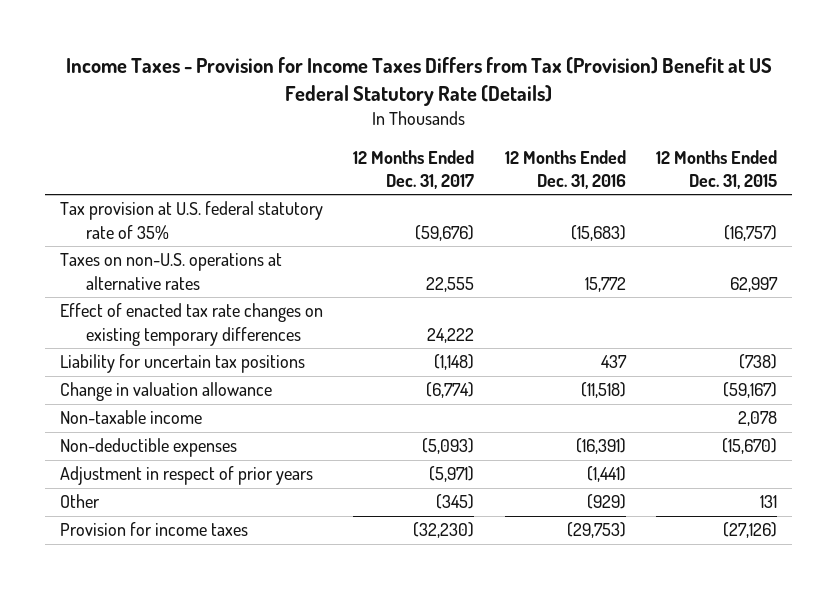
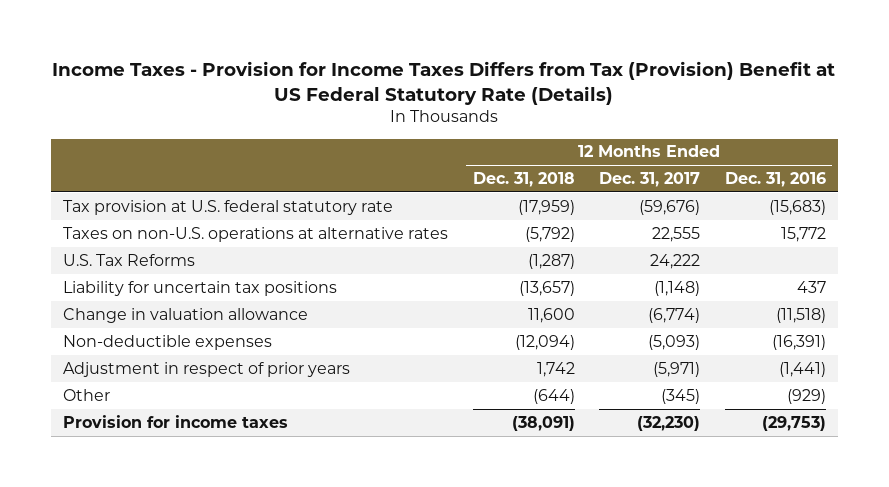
[655,149,777,190] 12 Months Ended Dec. 31, 2015 -> none
none -> [472,171,575,187] Dec. 31, 2018
[60,201,324,240] Tax provision at U.S. federal statutory rate of 35% -> [63,199,394,215] Tax provision at U.S. federal statutory rate
[60,303,324,346] Effect of enacted tax rate changes on existing temporary differences -> [63,253,196,266] U.S. Tax Reforms
[60,410,203,425] Non-taxable income -> none

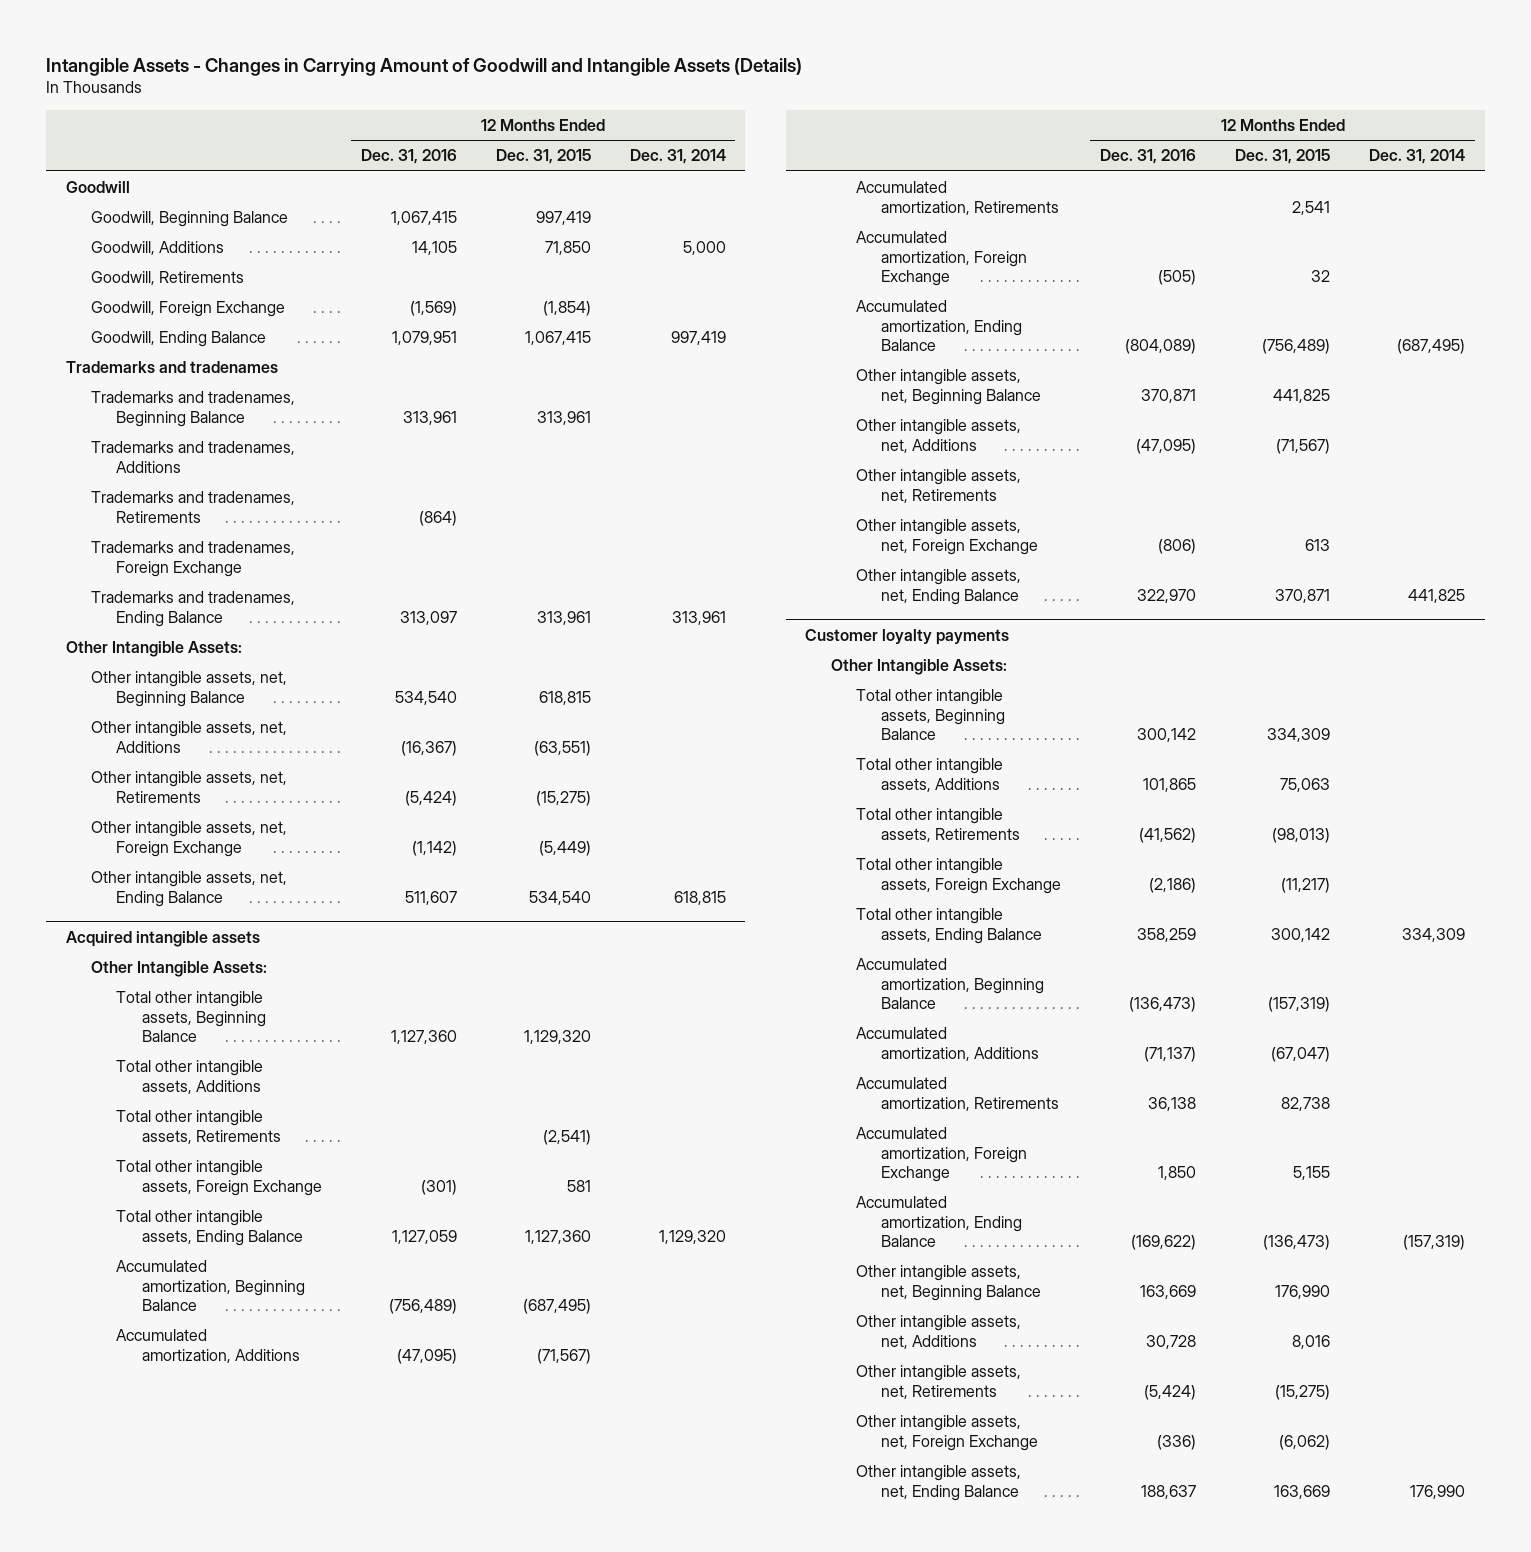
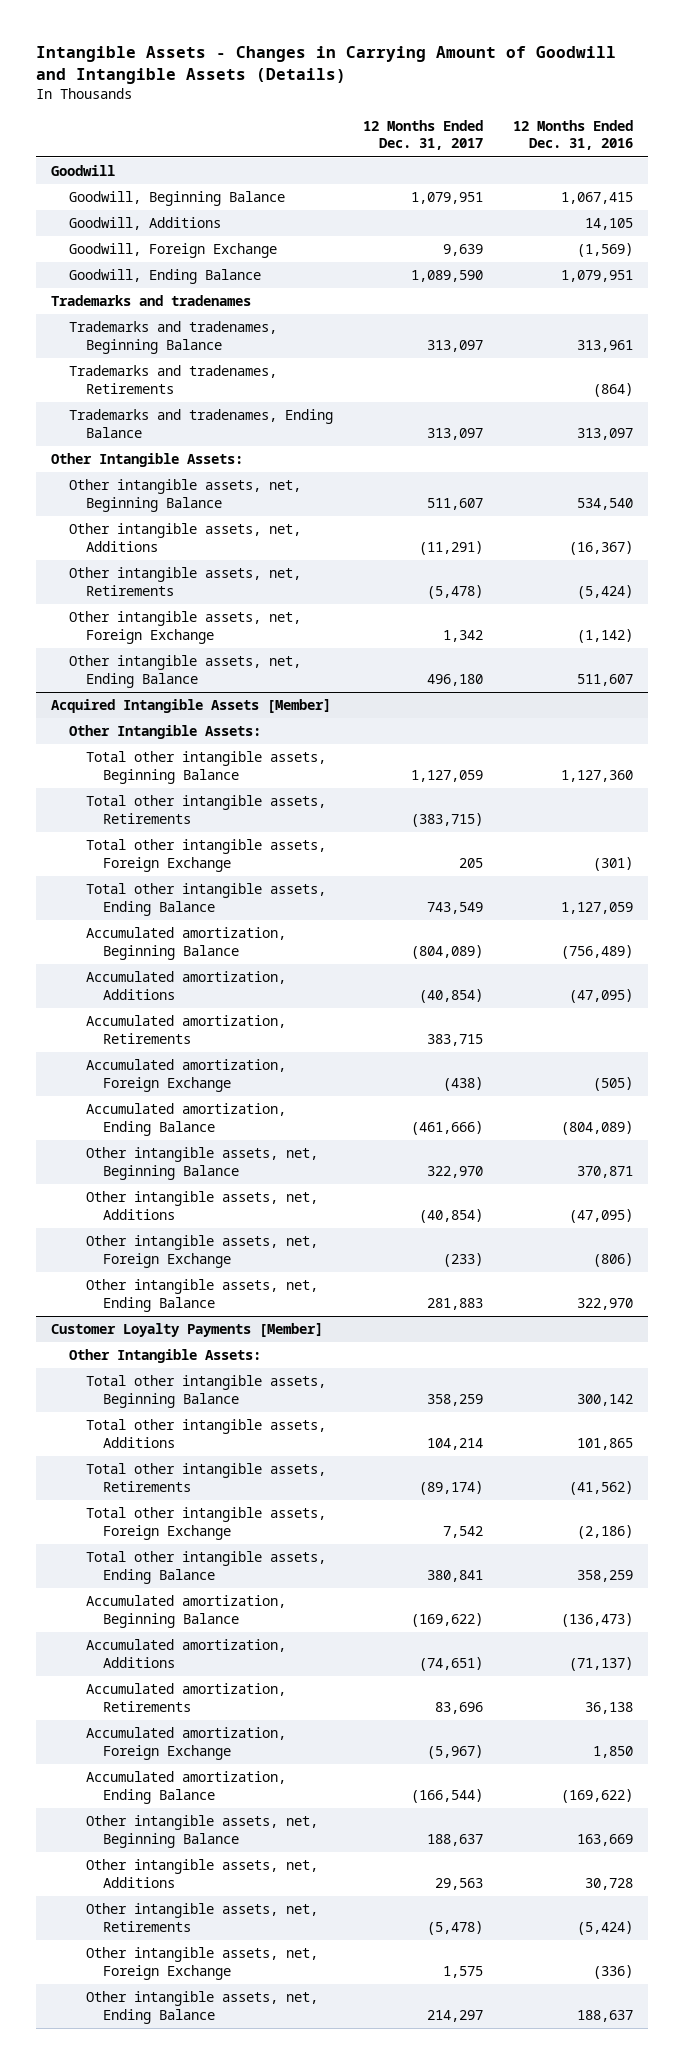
[495,149,591,165] Dec. 31, 2015 -> none
[629,149,726,165] Dec. 31, 2014 -> none
none -> [362,120,483,151] 12 Months Ended Dec. 31, 2017
[91,271,245,286] Goodwill, Retirements -> none
[91,441,296,473] Trademarks and tradenames, Additions -> none
[91,541,296,577] Trademarks and tradenames, Foreign Exchange -> none
[65,930,260,947] Acquired intangible assets -> [51,699,332,714] Acquired Intangible Assets [Member]
[116,1060,264,1094] Total other intangible assets, Additions -> none
[855,469,1021,503] Other intangible assets, net, Retirements -> none
[805,628,1010,645] Customer loyalty payments -> [51,1323,324,1338] Customer Loyalty Payments [Member]

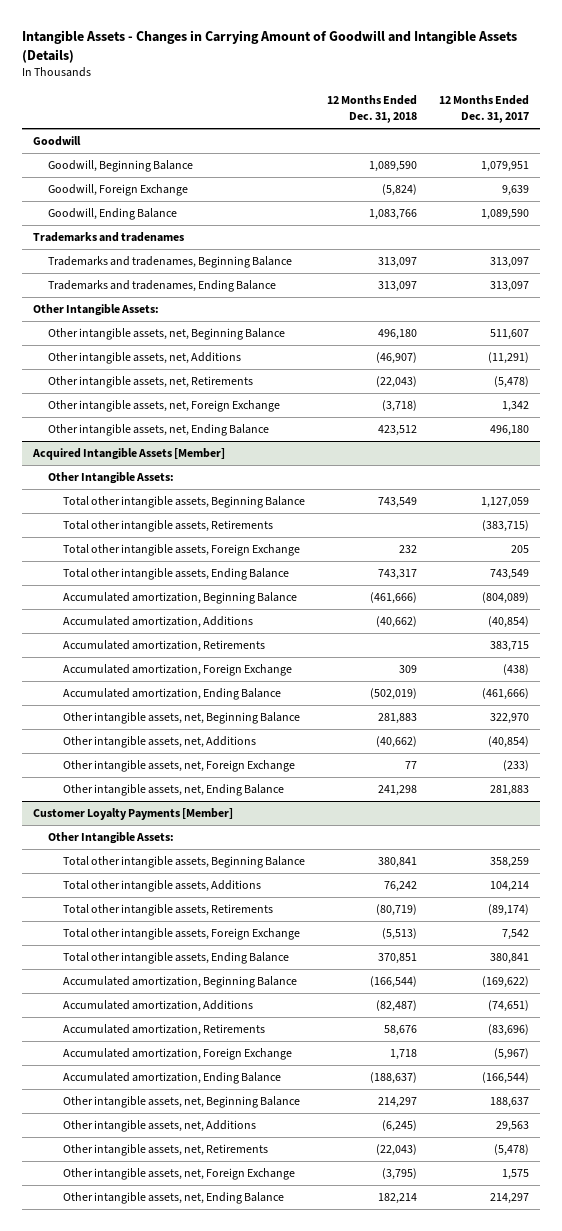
[512,120,633,151] 12 Months Ended Dec. 31, 2016 -> none
none -> [327,95,418,123] 12 Months Ended Dec. 31, 2018
[68,217,221,231] Goodwill, Additions -> none
[68,365,277,394] Trademarks and tradenames, Retirements -> none
[434,1701,483,1714] 83,696 -> [488,1024,530,1037] (83,696)

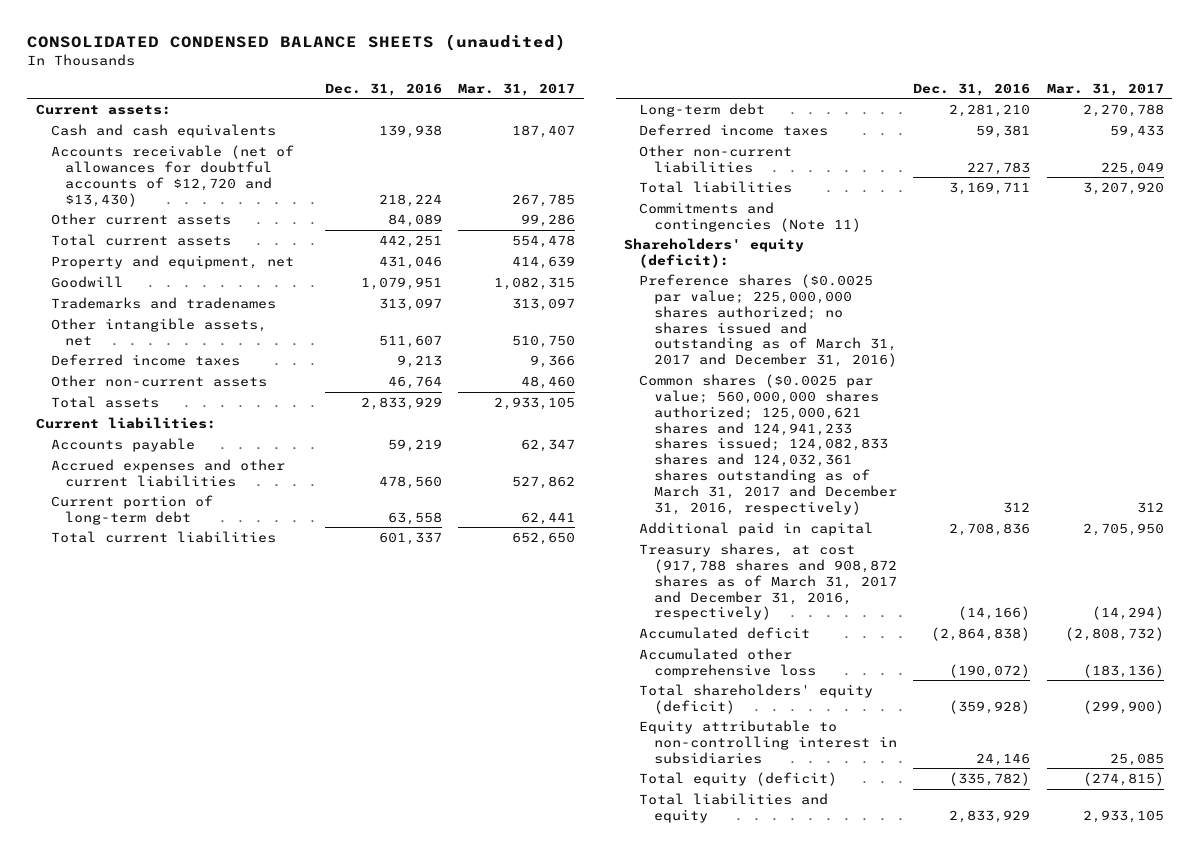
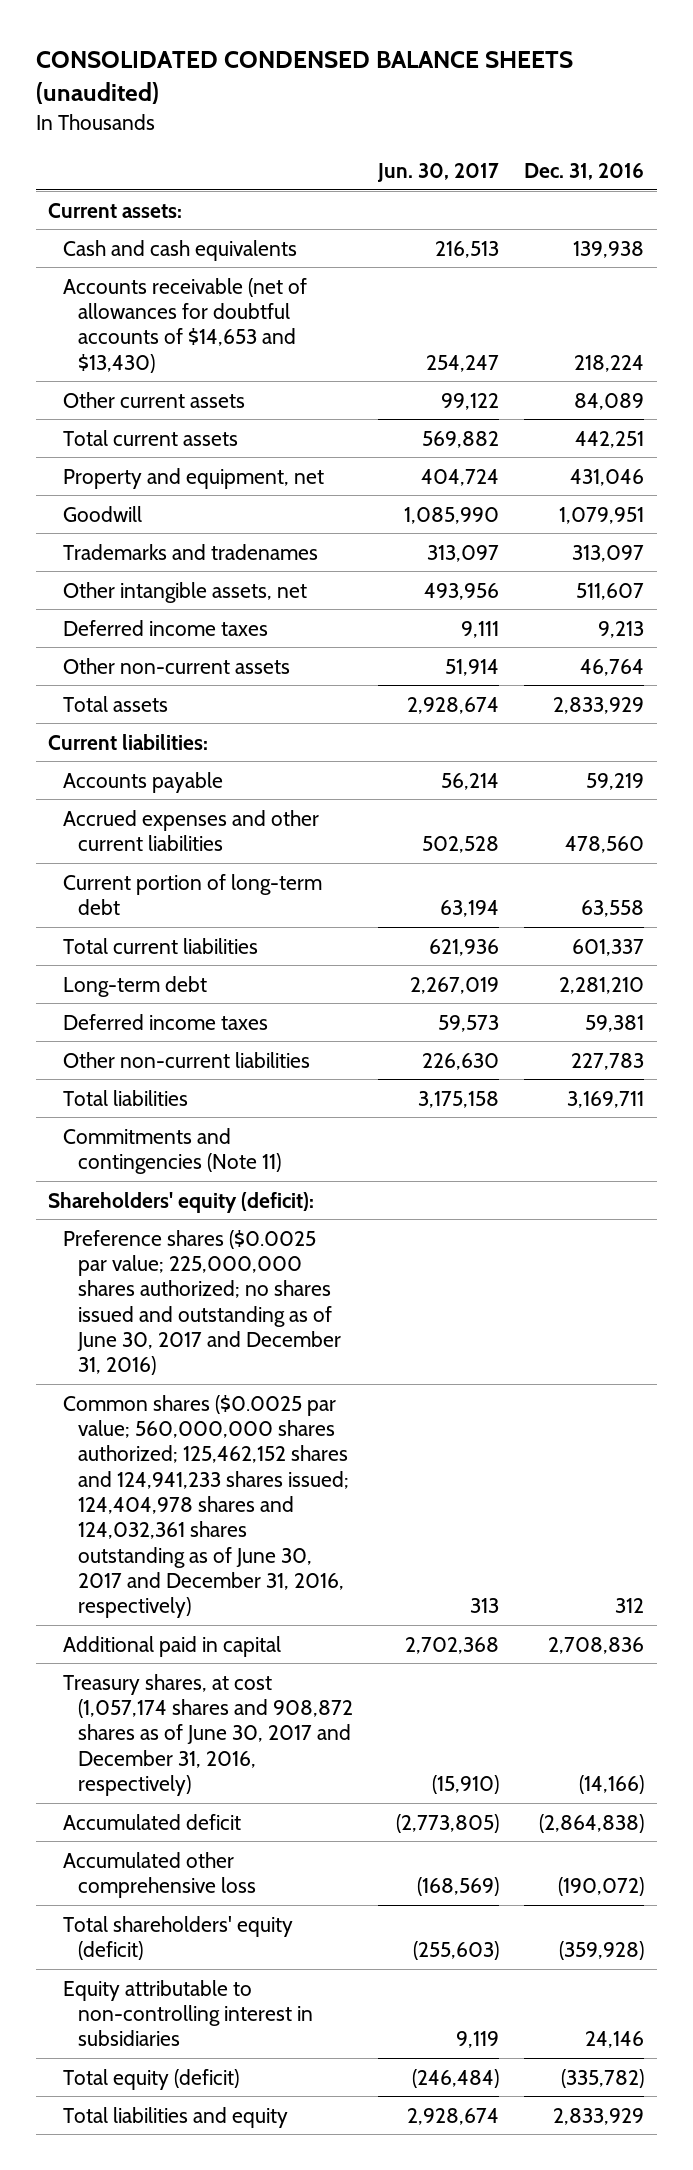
[458,82,576,96] Mar. 31, 2017 -> none
none -> [377,162,500,182] Jun. 30, 2017
[50,144,294,207] Accounts receivable (net of allowances for doubtful accounts of $12,720 and $13,430) -> [63,277,308,373] Accounts receivable (net of allowances for doubtful accounts of $14,653 and $13,430)
[638,273,897,368] Preference shares ($0.0025 par value; 225,000,000 shares authorized; no shares issued and outstanding as of March 31, 2017 and December 31, 2016) -> [63,1229,342,1376] Preference shares ($0.0025 par value; 225,000,000 shares authorized; no shares issued and outstanding as of June 30, 2017 and December 31, 2016)
[638,373,897,516] Common shares ($0.0025 par value; 560,000,000 shares authorized; 125,000,621 shares and 124,941,233 shares issued; 124,082,833 shares and 124,032,361 shares outstanding as of March 31, 2017 and December 31, 2016, respectively) -> [63,1394,350,1619] Common shares ($0.0025 par value; 560,000,000 shares authorized; 125,462,152 shares and 124,941,233 shares issued; 124,404,978 shares and 124,032,361 shares outstanding as of June 30, 2017 and December 31, 2016, respectively)
[638,542,897,621] Treasury shares, at cost (917,788 shares and 908,872 shares as of March 31, 2017 and December 31, 2016, respectively) -> [63,1673,354,1797] Treasury shares, at cost (1,057,174 shares and 908,872 shares as of June 30, 2017 and December 31, 2016, respectively)

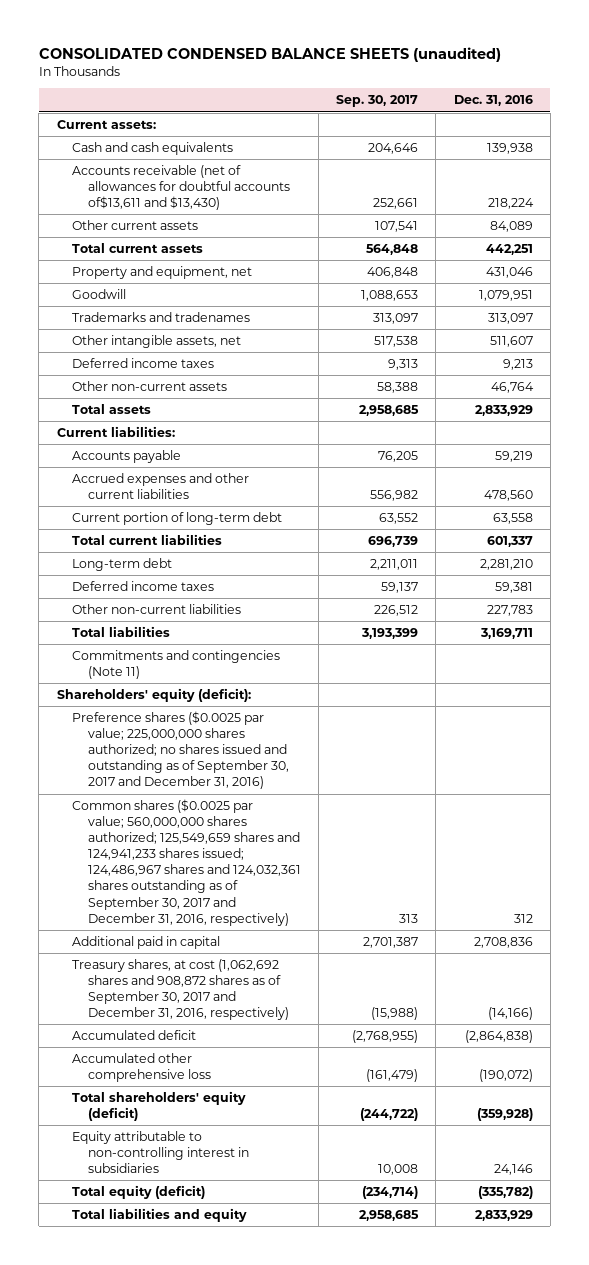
[377,162,500,182] Jun. 30, 2017 -> none
none -> [336,95,419,108] Sep. 30, 2017
[63,277,308,373] Accounts receivable (net of allowances for doubtful accounts of $14,653 and $13,430) -> [72,165,290,211] Accounts receivable (net of allowances for doubtful accounts of$13,611 and $13,430)
[63,1229,342,1376] Preference shares ($0.0025 par value; 225,000,000 shares authorized; no shares issued and outstanding as of June 30, 2017 and December 31, 2016) -> [72,711,289,790] Preference shares ($0.0025 par value; 225,000,000 shares authorized; no shares issued and outstanding as of September 30, 2017 and December 31, 2016)
[63,1394,350,1619] Common shares ($0.0025 par value; 560,000,000 shares authorized; 125,462,152 shares and 124,941,233 shares issued; 124,404,978 shares and 124,032,361 shares outstanding as of June 30, 2017 and December 31, 2016, respectively) -> [72,799,301,926] Common shares ($0.0025 par value; 560,000,000 shares authorized; 125,549,659 shares and 124,941,233 shares issued; 124,486,967 shares and 124,032,361 shares outstanding as of September 30, 2017 and December 31, 2016, respectively)
[63,1673,354,1797] Treasury shares, at cost (1,057,174 shares and 908,872 shares as of June 30, 2017 and December 31, 2016, respectively) -> [72,959,289,1021] Treasury shares, at cost (1,062,692 shares and 908,872 shares as of September 30, 2017 and December 31, 2016, respectively)

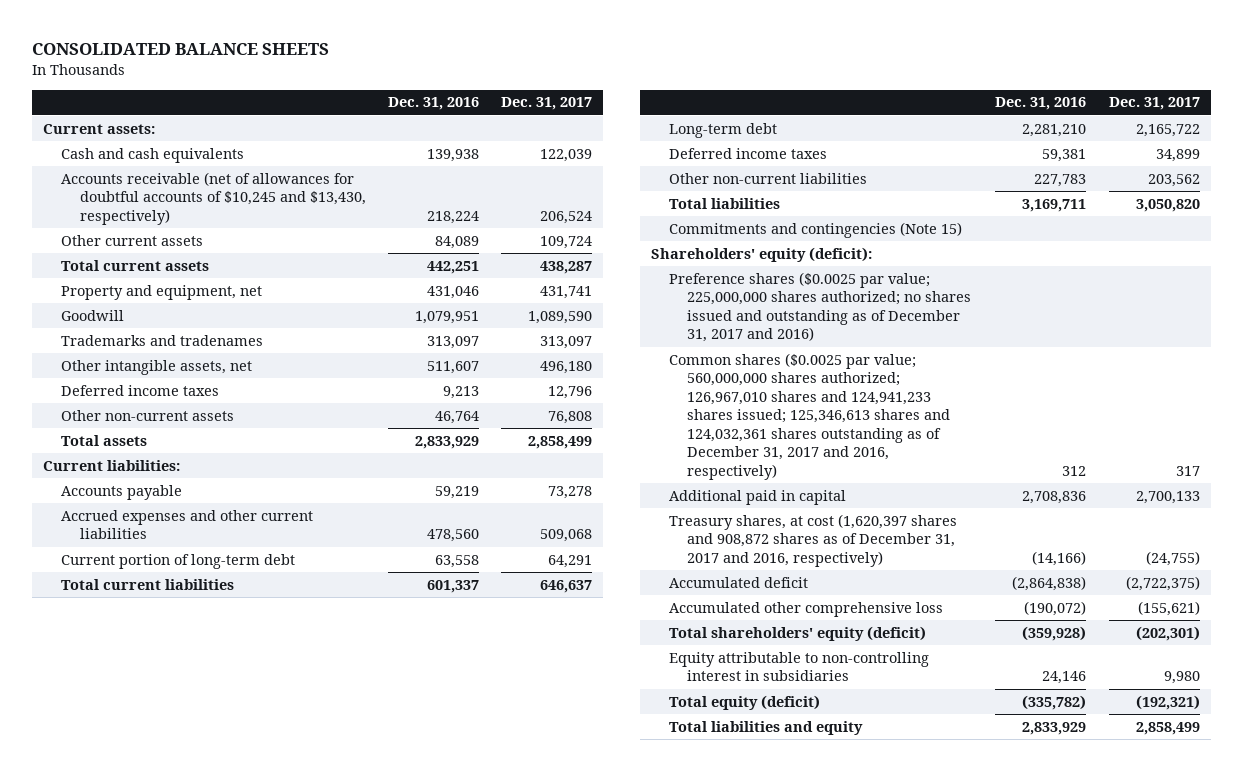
[38,46,501,62] CONSOLIDATED CONDENSED BALANCE SHEETS (unaudited) -> [32,42,330,55] CONSOLIDATED BALANCE SHEETS
[336,95,419,108] Sep. 30, 2017 -> none
none -> [500,97,592,111] Dec. 31, 2017
[72,165,290,211] Accounts receivable (net of allowances for doubtful accounts of$13,611 and $13,430) -> [61,171,366,225] Accounts receivable (net of allowances for doubtful accounts of $10,245 and $13,430, respectively)
[72,650,281,680] Commitments and contingencies (Note 11) -> [669,221,963,238] Commitments and contingencies (Note 15)
[72,711,289,790] Preference shares ($0.0025 par value; 225,000,000 shares authorized; no shares issued and outstanding as of September 30, 2017 and December 31, 2016) -> [669,271,972,343] Preference shares ($0.0025 par value; 225,000,000 shares authorized; no shares issued and outstanding as of December 31, 2017 and 2016)
[72,799,301,926] Common shares ($0.0025 par value; 560,000,000 shares authorized; 125,549,659 shares and 124,941,233 shares issued; 124,486,967 shares and 124,032,361 shares outstanding as of September 30, 2017 and December 31, 2016, respectively) -> [669,352,951,480] Common shares ($0.0025 par value; 560,000,000 shares authorized; 126,967,010 shares and 124,941,233 shares issued; 125,346,613 shares and 124,032,361 shares outstanding as of December 31, 2017 and 2016, respectively)
[72,959,289,1021] Treasury shares, at cost (1,062,692 shares and 908,872 shares as of September 30, 2017 and December 31, 2016, respectively) -> [669,513,958,567] Treasury shares, at cost (1,620,397 shares and 908,872 shares as of December 31, 2017 and 2016, respectively)

